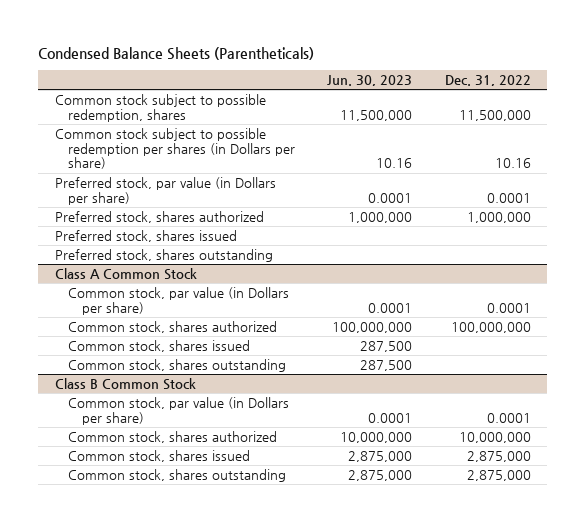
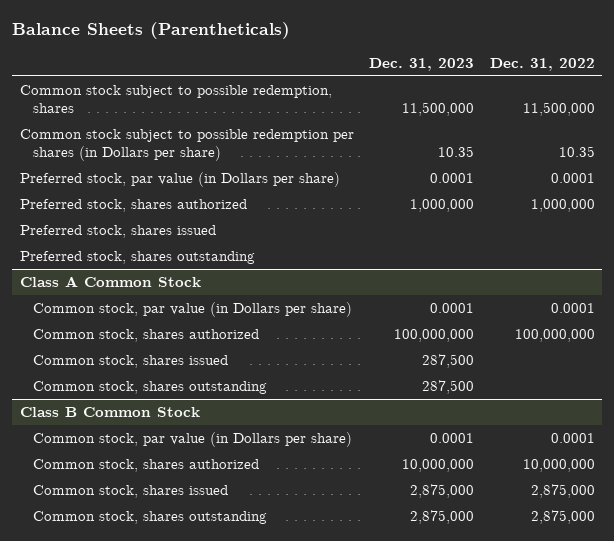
[38,46,315,60] Condensed Balance Sheets (Parentheticals) -> [11,21,290,39] Balance Sheets (Parentheticals)
[327,75,413,87] Jun. 30, 2023 -> none
none -> [369,57,475,71] Dec. 31, 2023
[494,158,531,169] 10.16 -> [558,145,595,157] 10.35

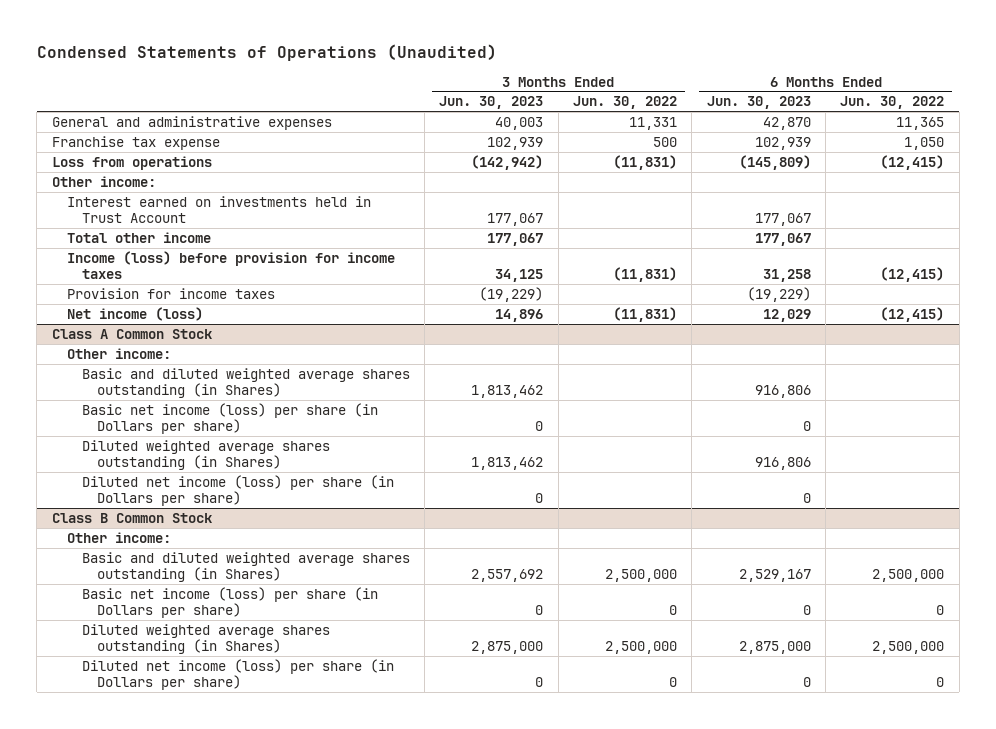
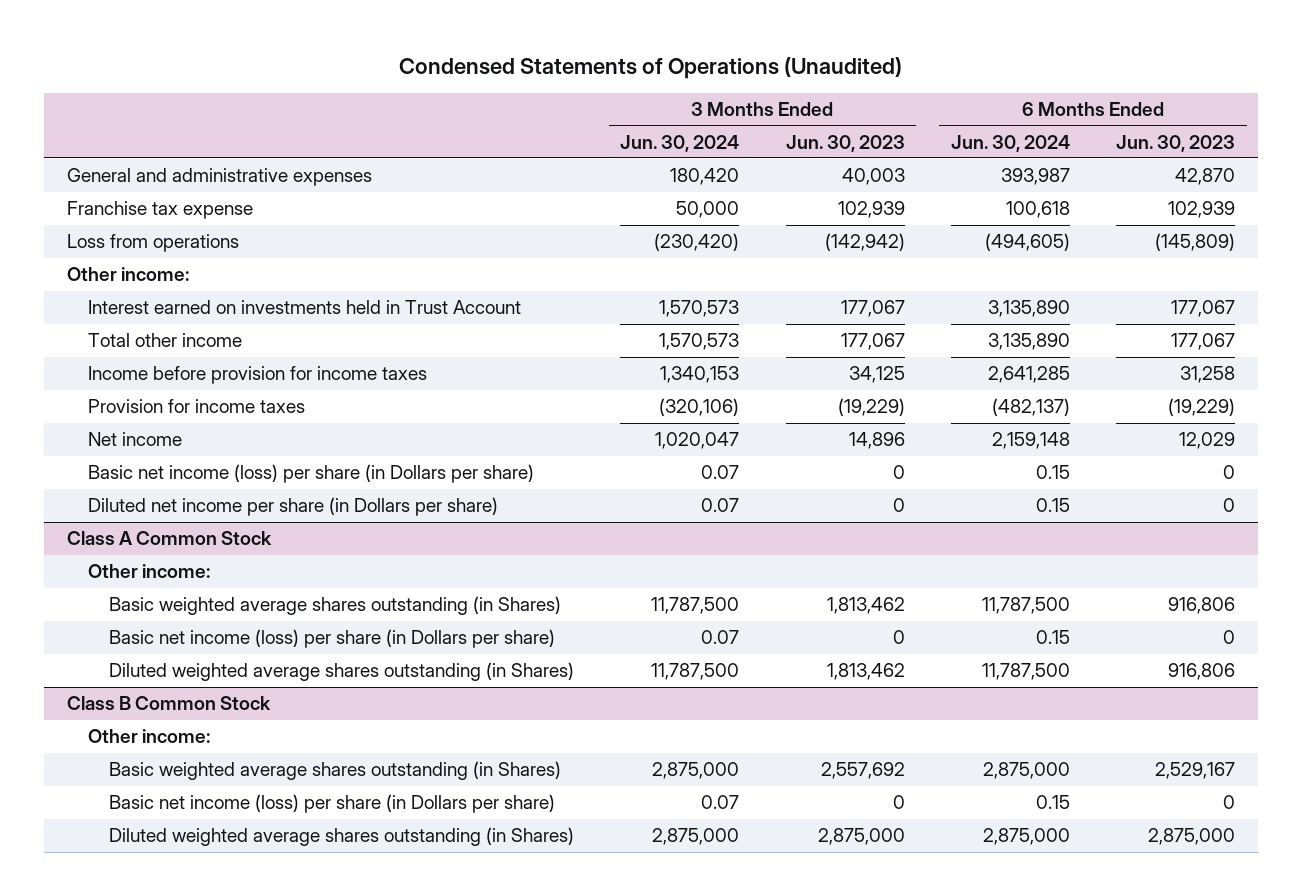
[573,96,678,110] Jun. 30, 2022 -> none
[840,96,945,110] Jun. 30, 2022 -> none
none -> [620,134,740,152] Jun. 30, 2024
none -> [950,134,1070,152] Jun. 30, 2024
[66,250,395,279] Income (loss) before provision for income taxes -> [88,366,428,385] Income before provision for income taxes
[66,306,203,321] Net income (loss) -> [88,432,183,447] Net income
none -> [88,464,535,484] Basic net income (loss) per share (in Dollars per share)
none -> [88,497,499,517] Diluted net income per share (in Dollars per share)
[81,367,410,398] Basic and diluted weighted average shares outstanding (in Shares) -> [108,596,561,616] Basic weighted average shares outstanding (in Shares)
[81,474,394,506] Diluted net income (loss) per share (in Dollars per share) -> none
[81,551,410,582] Basic and diluted weighted average shares outstanding (in Shares) -> [108,761,561,781] Basic weighted average shares outstanding (in Shares)
[81,658,394,690] Diluted net income (loss) per share (in Dollars per share) -> none

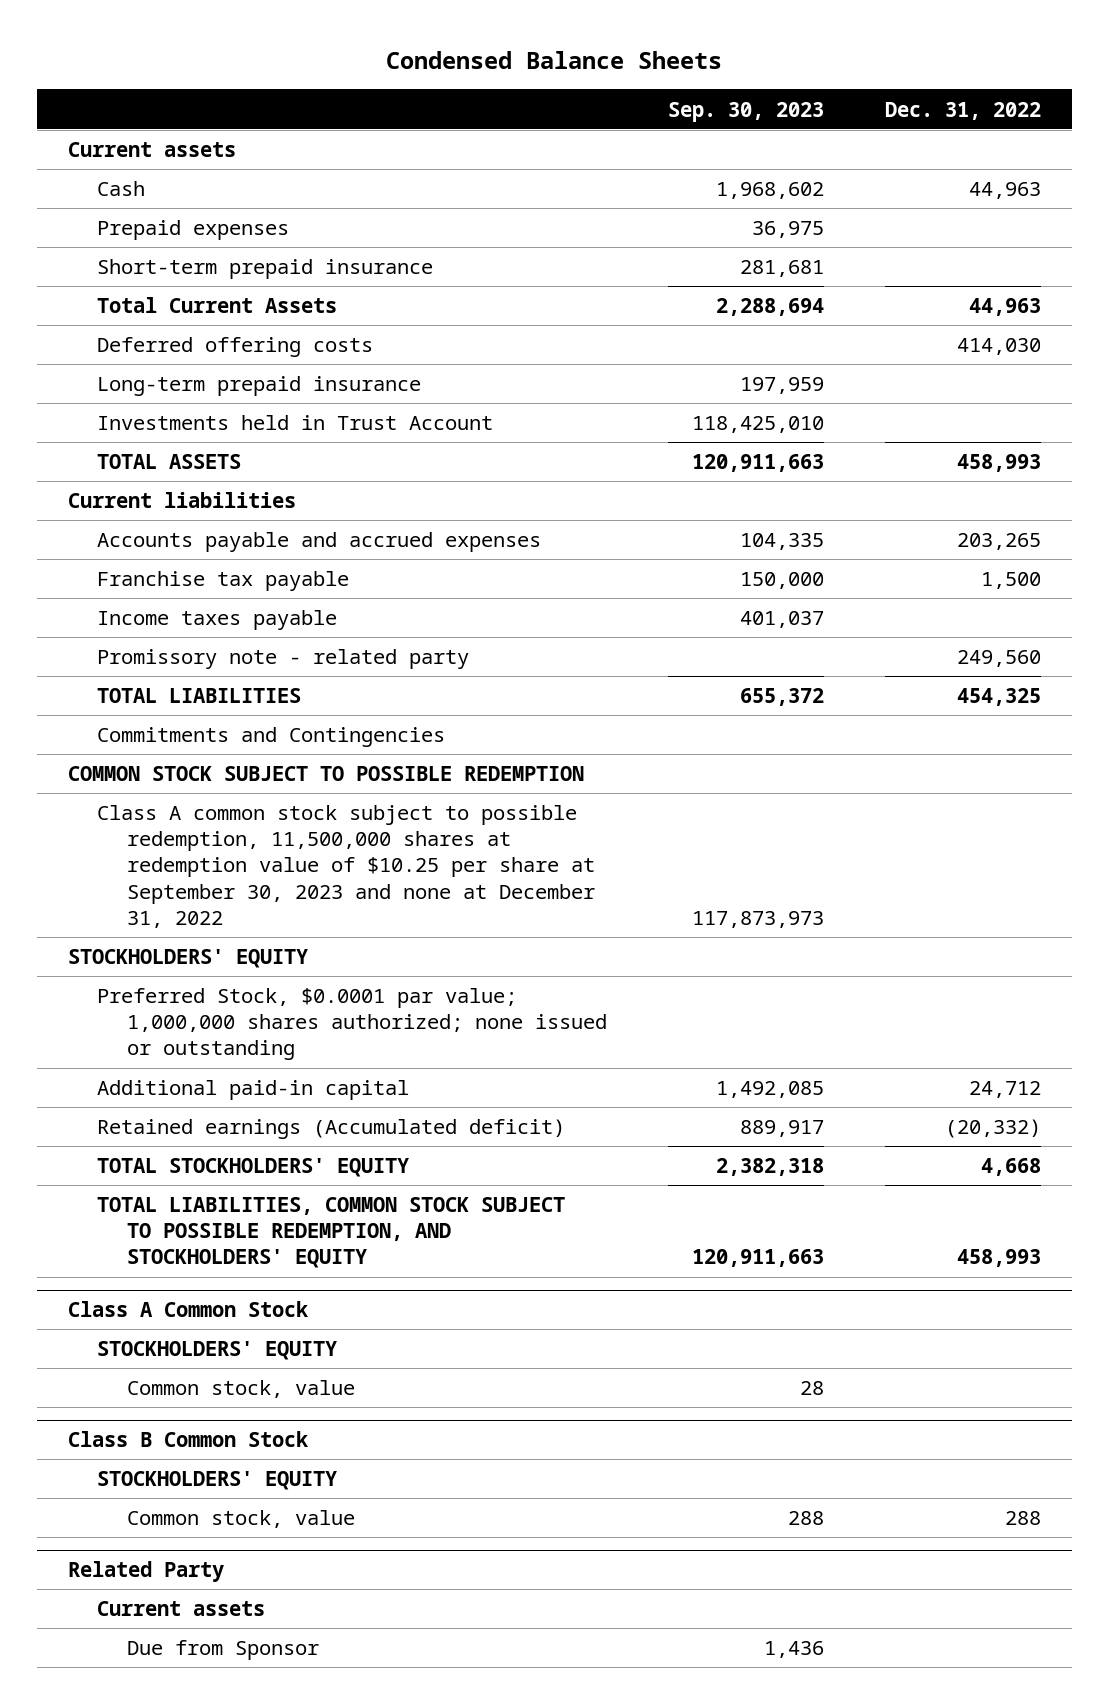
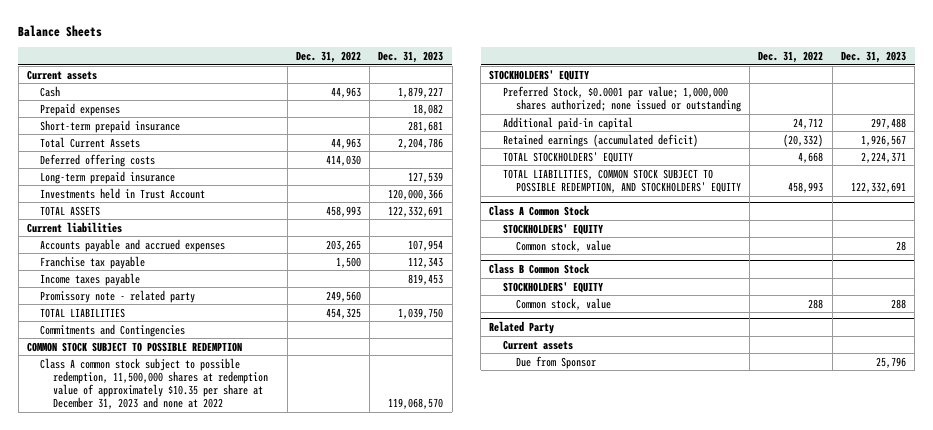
[386,50,723,69] Condensed Balance Sheets -> [18,24,103,37] Balance Sheets
[667,101,824,122] Sep. 30, 2023 -> none
none -> [378,50,444,63] Dec. 31, 2023
[97,805,595,928] Class A common stock subject to possible redemption, 11,500,000 shares at redemption value of $10.25 per share at September 30, 2023 and none at December 31, 2022 -> [40,357,269,410] Class A common stock subject to possible redemption, 11,500,000 shares at redemption value of approximately $10.35 per share at December 31, 2023 and none at 2022
[97,1119,566,1140] Retained earnings (Accumulated deficit) -> [502,133,698,147] Retained earnings (accumulated deficit)

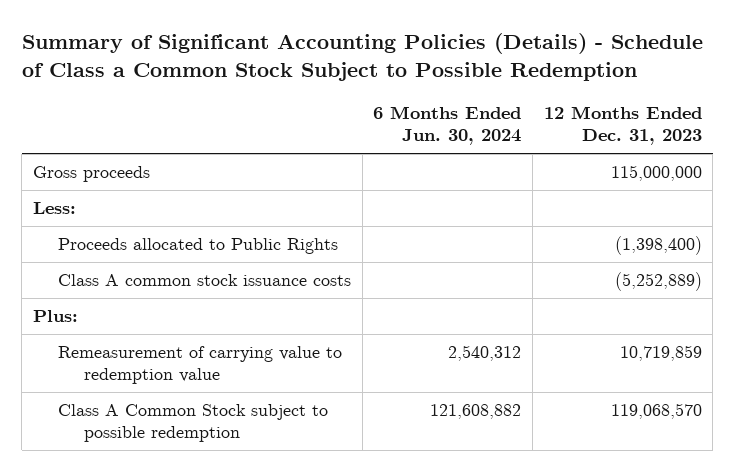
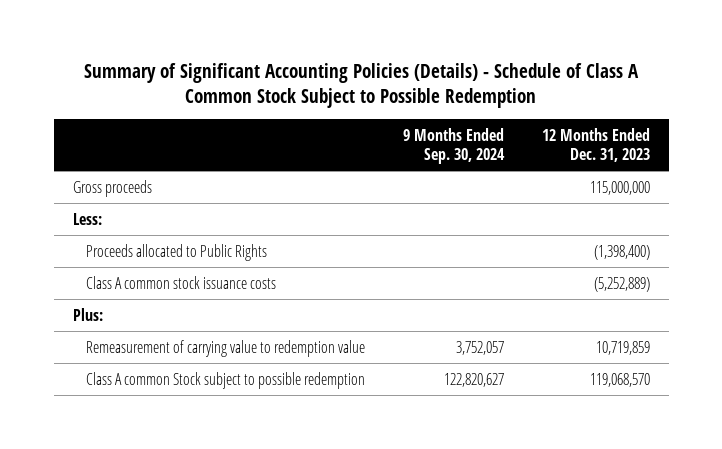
[21,33,703,82] Summary of Significant Accounting Policies (Details) - Schedule of Class a Common Stock Subject to Possible Redemption -> [84,63,640,109] Summary of Significant Accounting Policies (Details) - Schedule of Class A Common Stock Subject to Possible Redemption
[373,106,522,146] 6 Months Ended Jun. 30, 2024 -> none
none -> [403,127,506,164] 9 Months Ended Sep. 30, 2024
[58,404,329,443] Class A Common Stock subject to possible redemption -> [86,371,366,389] Class A common Stock subject to possible redemption

